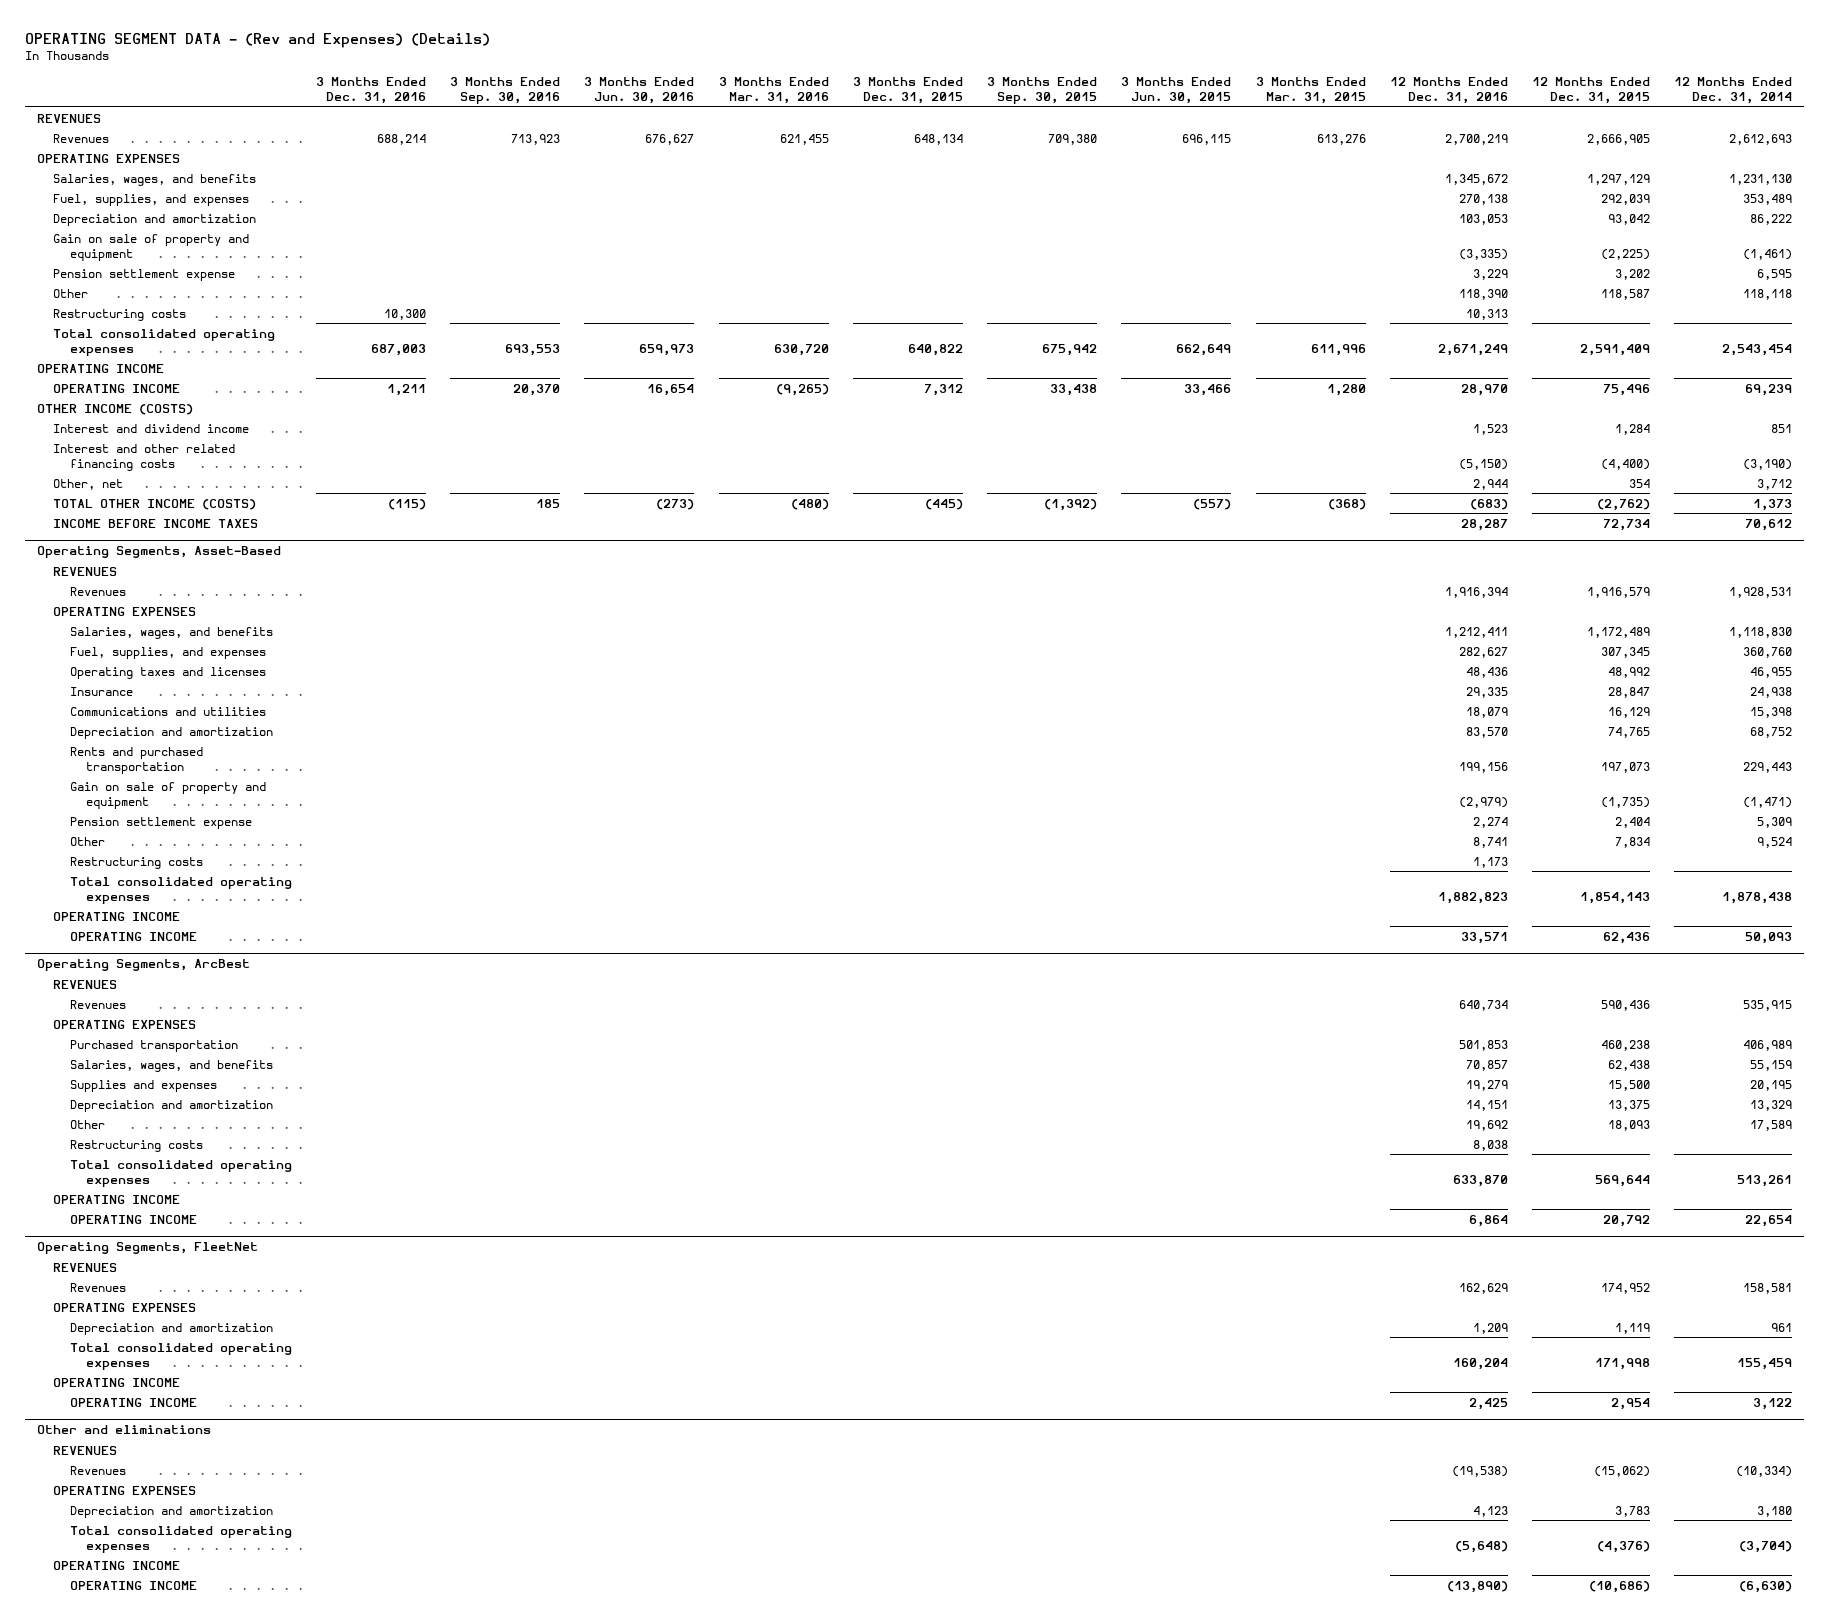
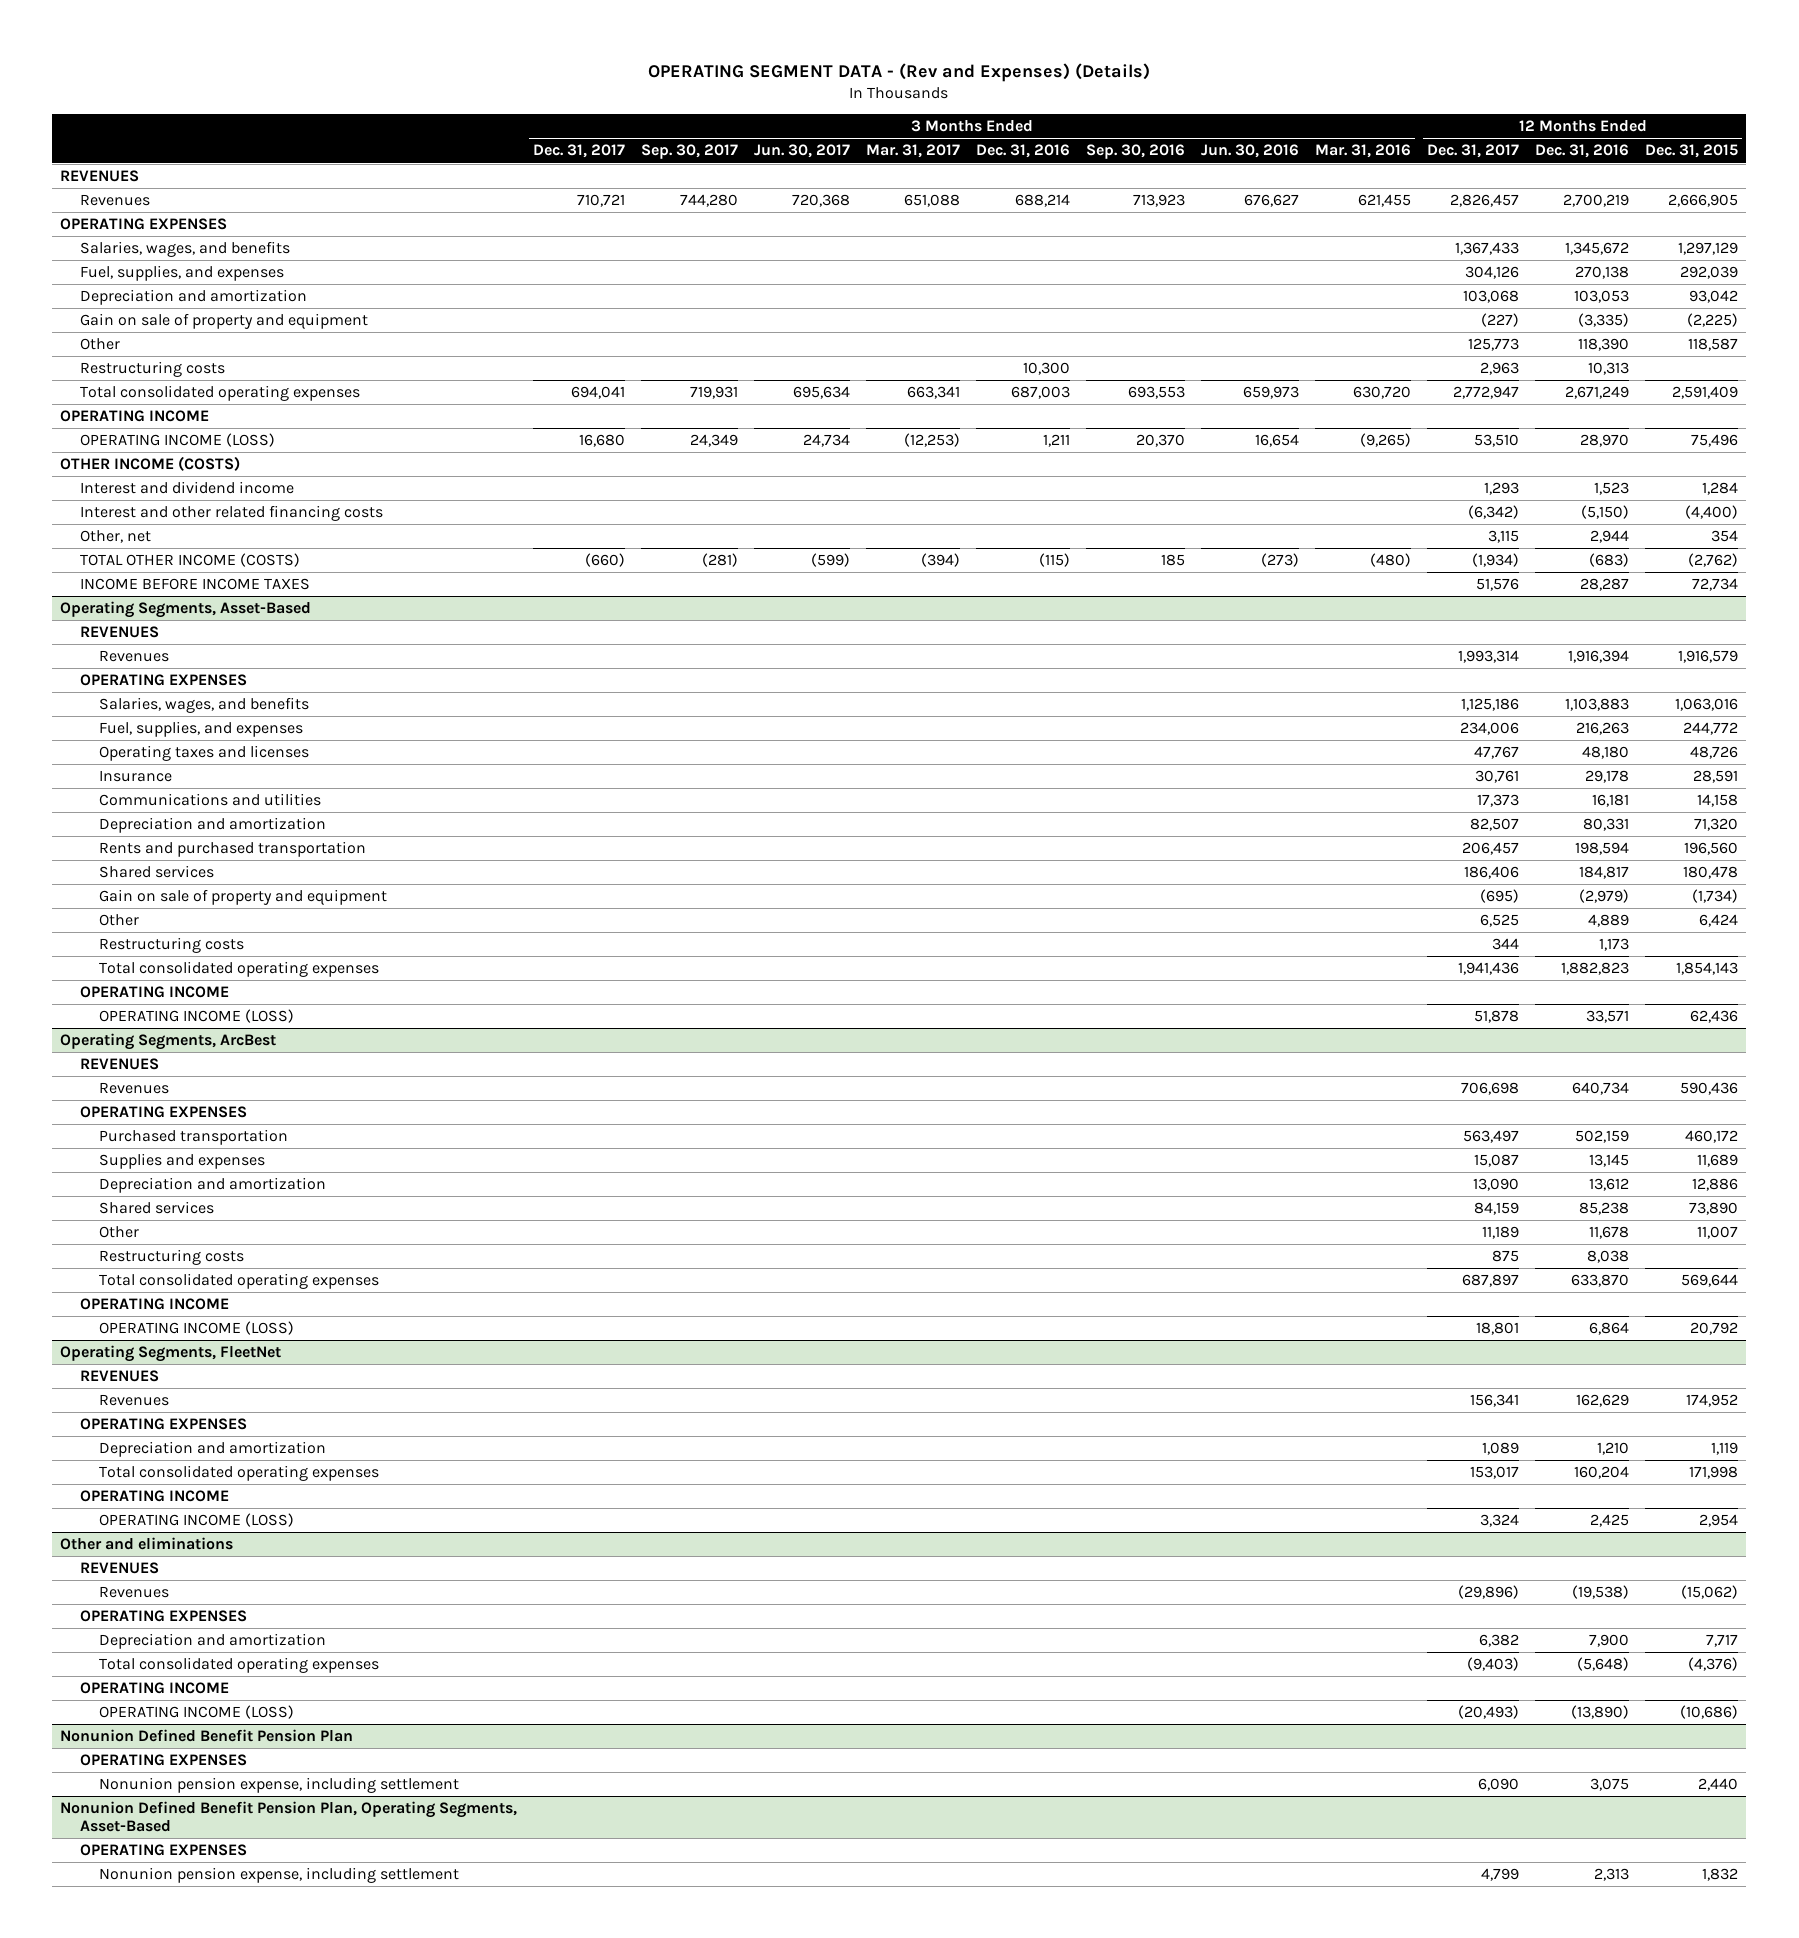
[852,76,963,105] 3 Months Ended Dec. 31, 2015 -> none
[987,76,1098,105] 3 Months Ended Sep. 30, 2015 -> none
[1121,76,1232,105] 3 Months Ended Jun. 30, 2015 -> none
[1255,76,1366,105] 3 Months Ended Mar. 31, 2015 -> none
[1674,76,1793,105] 12 Months Ended Dec. 31, 2014 -> none
none -> [533,144,626,159] Dec. 31, 2017
none -> [641,144,739,160] Sep. 30, 2017
none -> [754,144,851,159] Jun. 30, 2017
none -> [866,144,961,159] Mar. 31, 2017
none -> [1427,144,1520,159] Dec. 31, 2017
[53,268,236,281] Pension settlement expense -> none
[53,383,181,393] OPERATING INCOME -> [79,433,275,448] OPERATING INCOME (LOSS)
[69,816,252,829] Pension settlement expense -> none
[1444,626,1508,638] 1,212,411 -> [1565,698,1630,712] 1,103,883
[1587,626,1651,638] 1,172,489 -> [1675,698,1739,712] 1,063,016
[1458,646,1508,658] 282,627 -> [1576,722,1630,736] 216,263
[1601,646,1651,658] 307,345 -> [1683,722,1739,736] 244,772
[1465,666,1508,678] 48,436 -> [1582,746,1630,760] 48,180
[1608,666,1651,678] 48,992 -> [1690,746,1739,760] 48,726
[1465,686,1508,698] 29,335 -> [1585,770,1630,784] 29,178
[1608,686,1651,698] 28,847 -> [1693,770,1739,784] 28,591
[1465,706,1508,718] 18,079 -> [1592,794,1630,808] 16,181
[1608,706,1651,718] 16,129 -> [1697,794,1739,808] 14,158
[1465,726,1508,738] 83,570 -> [1583,818,1630,832] 80,331
[1608,726,1651,738] 74,765 -> [1694,818,1739,832] 71,320
[1458,761,1508,773] 199,156 -> [1575,842,1630,856] 198,594
[1601,761,1651,773] 197,073 -> [1684,842,1739,856] 196,560
none -> [99,865,215,879] Shared services
[1601,796,1651,808] (1,735) -> [1692,889,1739,904] (1,734)
[1472,836,1508,848] 8,741 -> [1588,914,1630,928] 4,889
[1615,836,1651,848] 7,834 -> [1699,914,1739,928] 6,424
[69,931,197,941] OPERATING INCOME -> [99,1009,295,1024] OPERATING INCOME (LOSS)
[69,1059,273,1072] Salaries, wages, and benefits -> none
[1458,1039,1508,1051] 501,853 -> [1575,1130,1630,1144] 502,159
[1601,1039,1651,1051] 460,238 -> [1685,1130,1739,1144] 460,172
[1465,1079,1508,1091] 19,279 -> [1589,1154,1630,1168] 13,145
[1608,1079,1651,1091] 15,500 -> [1697,1154,1739,1168] 11,689
[1465,1099,1508,1111] 14,151 -> [1589,1178,1630,1192] 13,612
[1608,1099,1651,1111] 13,375 -> [1692,1178,1739,1192] 12,886
none -> [99,1201,215,1215] Shared services
[1465,1119,1508,1131] 19,692 -> [1589,1226,1630,1240] 11,678
[1608,1119,1651,1131] 18,093 -> [1697,1226,1739,1240] 11,007
[69,1214,197,1224] OPERATING INCOME -> [99,1321,295,1336] OPERATING INCOME (LOSS)
[1472,1322,1508,1334] 1,209 -> [1597,1442,1630,1456] 1,210
[69,1397,197,1407] OPERATING INCOME -> [99,1513,295,1528] OPERATING INCOME (LOSS)
[1472,1505,1508,1517] 4,123 -> [1589,1634,1630,1648] 7,900
[1615,1505,1651,1517] 3,783 -> [1706,1634,1739,1648] 7,717
[69,1580,197,1590] OPERATING INCOME -> [99,1705,295,1720] OPERATING INCOME (LOSS)
none -> [60,1729,354,1743] Nonunion Defined Benefit Pension Plan
none -> [79,1754,247,1767] OPERATING EXPENSES
none -> [99,1777,460,1794] Nonunion pension expense, including settlement
none -> [60,1801,518,1833] Nonunion Defined Benefit Pension Plan, Operating Segments, Asset-Based
none -> [79,1844,247,1857] OPERATING EXPENSES
none -> [99,1867,460,1884] Nonunion pension expense, including settlement

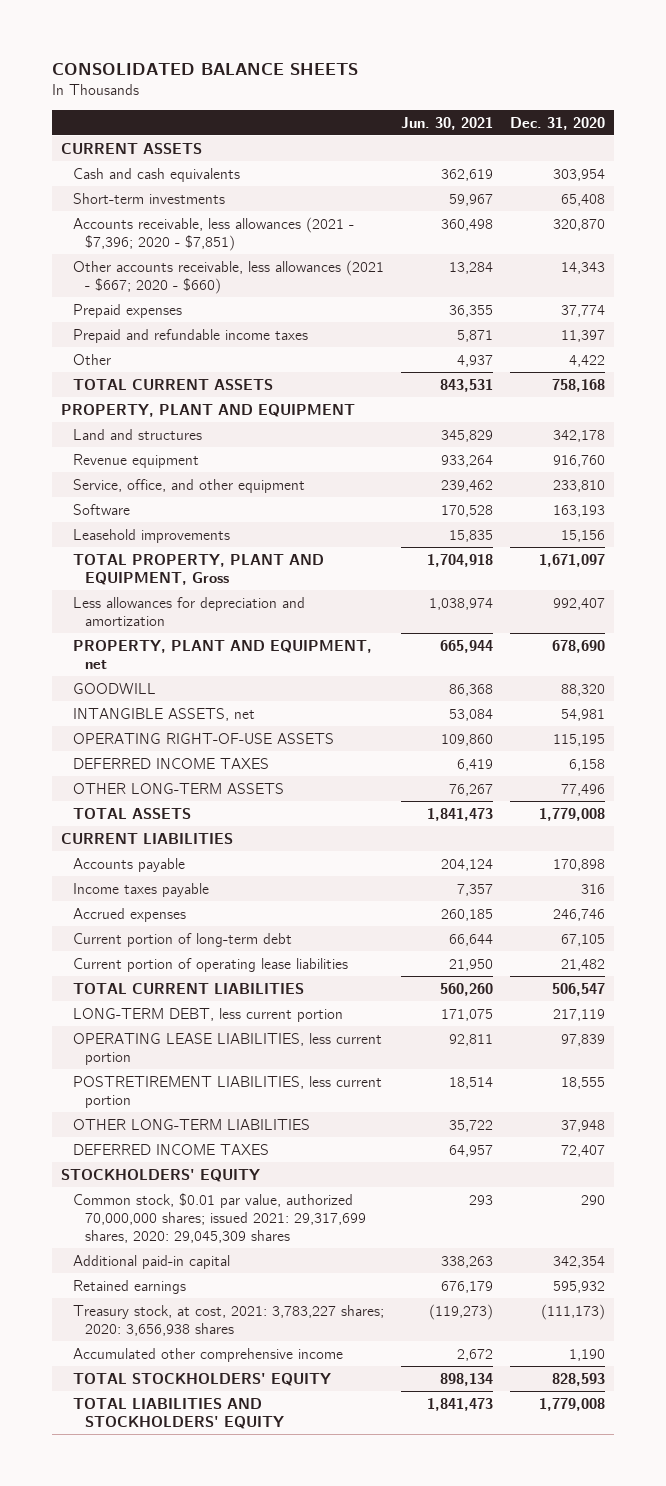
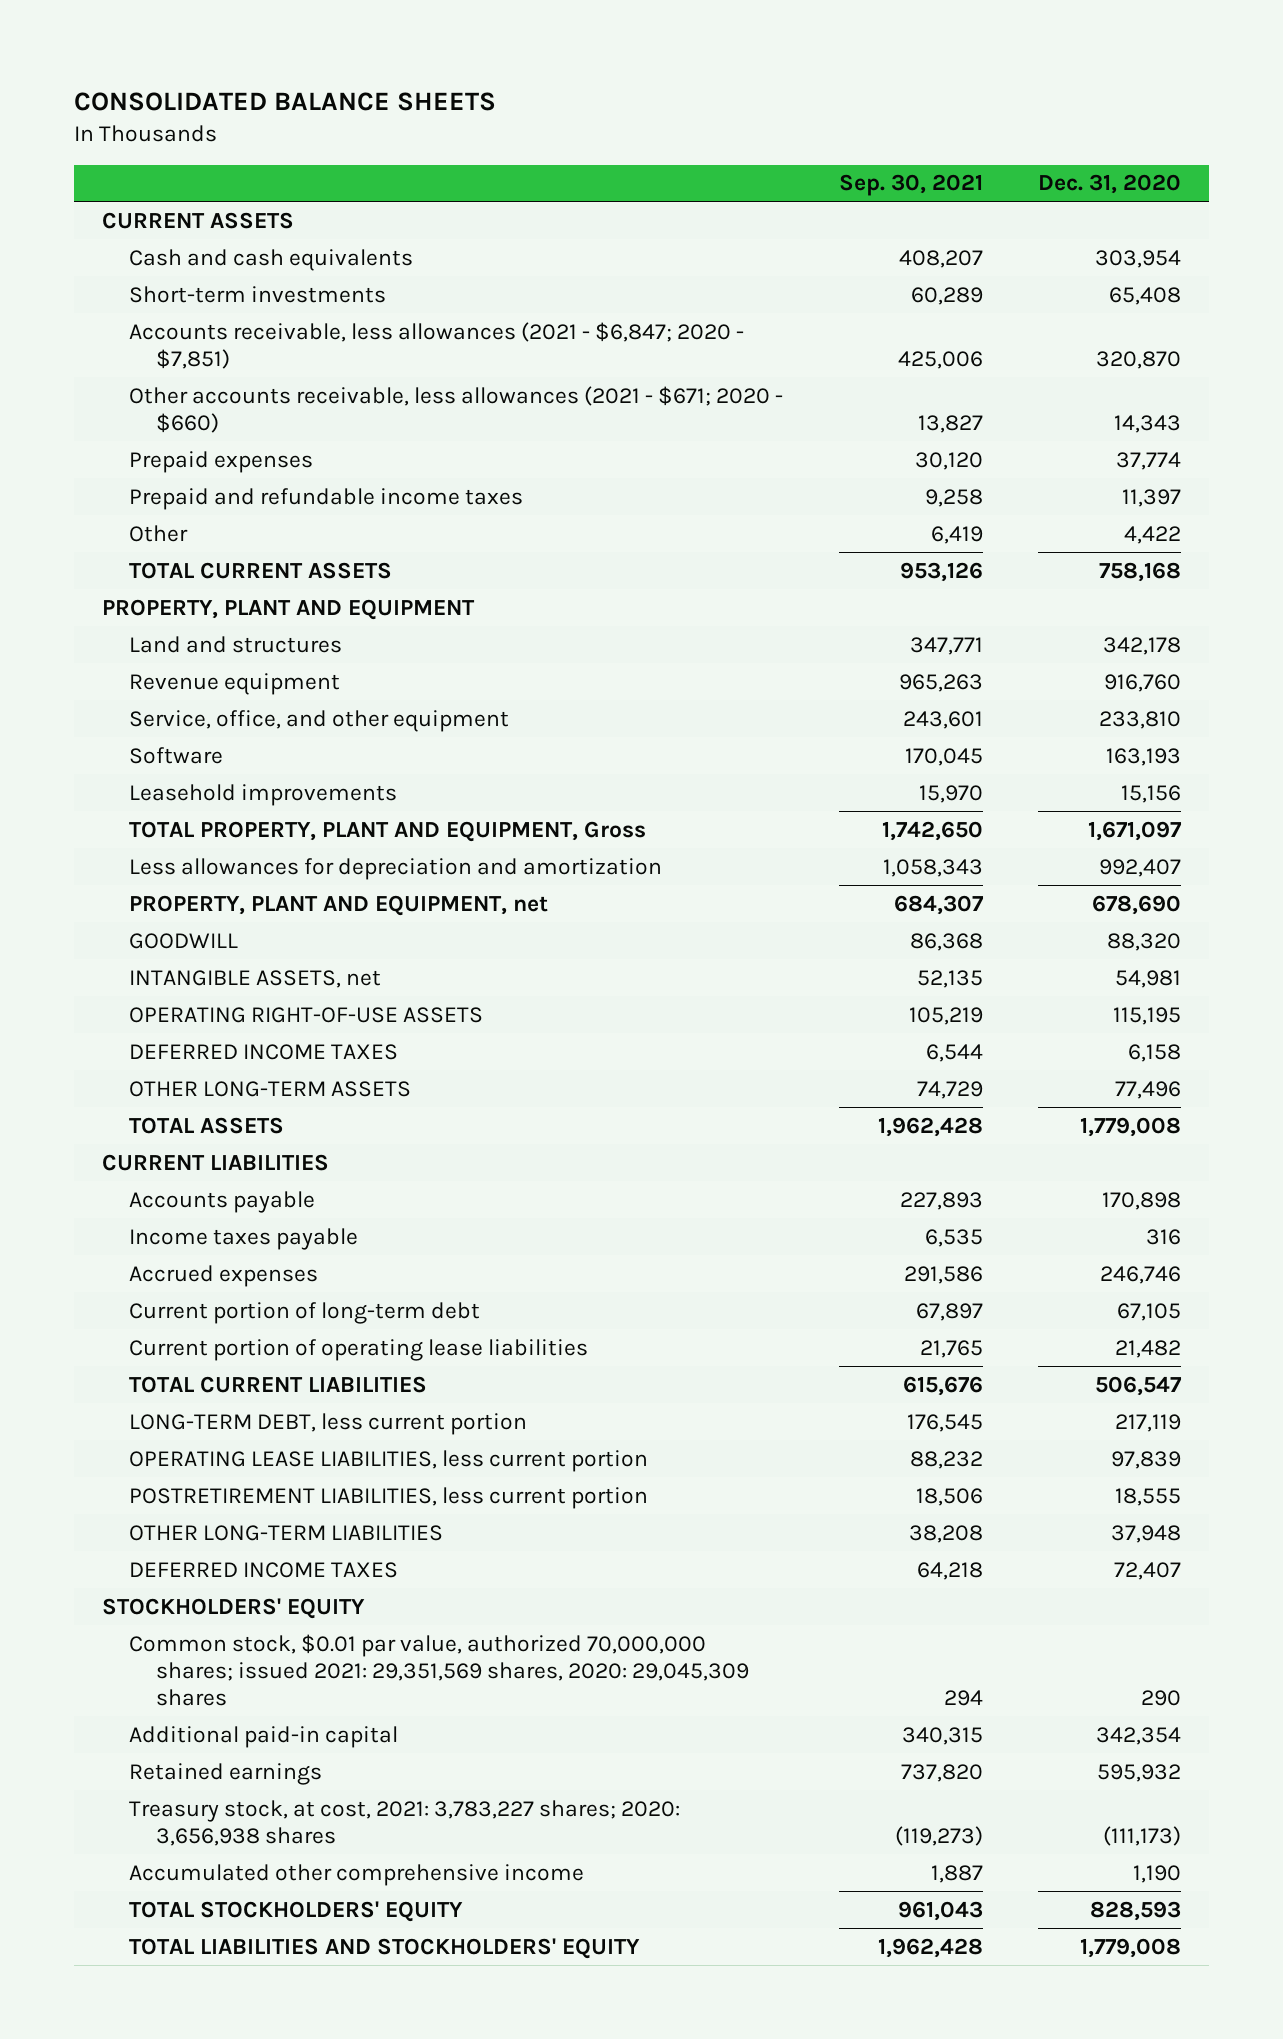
[401,116,494,130] Jun. 30, 2021 -> none
none -> [838,174,983,197] Sep. 30, 2021
[72,216,354,251] Accounts receivable, less allowances (2021 - $7,396; 2020 - $7,851) -> [129,321,745,370] Accounts receivable, less allowances (2021 - $6,847; 2020 - $7,851)
[72,259,384,294] Other accounts receivable, less allowances (2021 - $667; 2020 - $660) -> [129,385,784,434] Other accounts receivable, less allowances (2021 - $671; 2020 - $660)
[72,1192,366,1244] Common stock, $0.01 par value, authorized 70,000,000 shares; issued 2021: 29,317,699 shares, 2020: 29,045,309 shares -> [129,1633,750,1707] Common stock, $0.01 par value, authorized 70,000,000 shares; issued 2021: 29,351,569 shares, 2020: 29,045,309 shares

